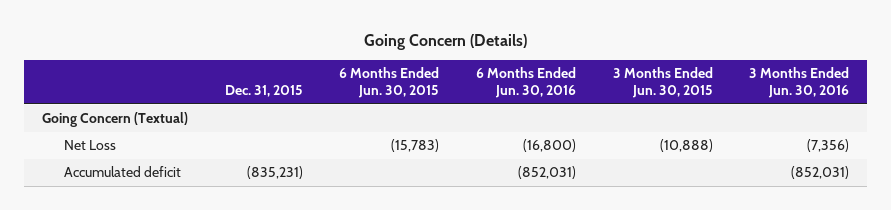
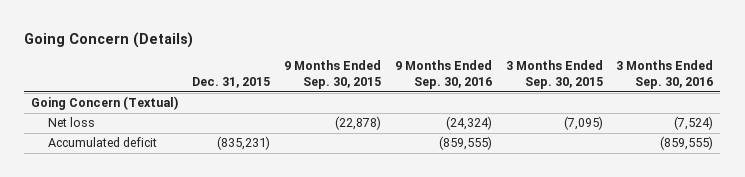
[339,67,440,99] 6 Months Ended Jun. 30, 2015 -> none
[475,67,576,99] 6 Months Ended Jun. 30, 2016 -> none
[612,67,713,99] 3 Months Ended Jun. 30, 2015 -> none
[749,67,850,99] 3 Months Ended Jun. 30, 2016 -> none
none -> [283,60,381,90] 9 Months Ended Sep. 30, 2015
none -> [394,60,492,90] 9 Months Ended Sep. 30, 2016
none -> [505,60,603,90] 3 Months Ended Sep. 30, 2015
none -> [616,60,714,90] 3 Months Ended Sep. 30, 2016
[63,140,116,151] Net Loss -> [47,117,95,128] Net loss

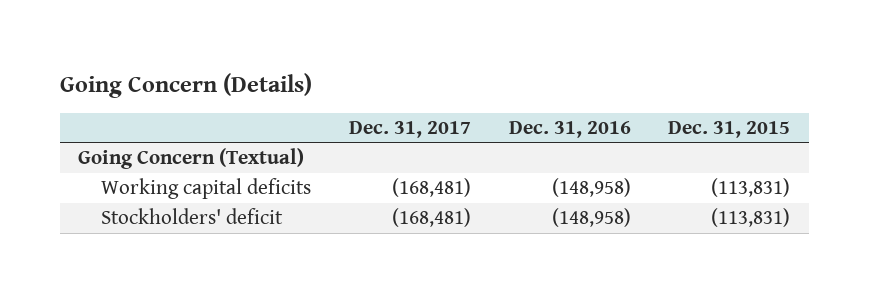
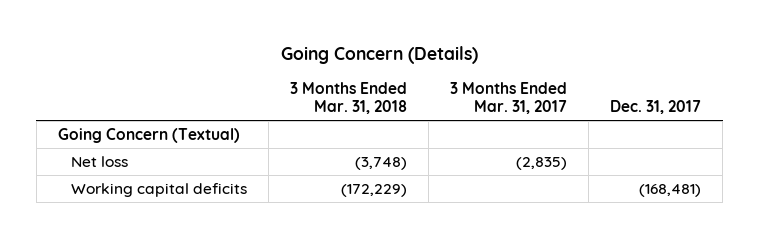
[508,120,631,138] Dec. 31, 2016 -> none
[668,120,791,138] Dec. 31, 2015 -> none
none -> [290,81,408,115] 3 Months Ended Mar. 31, 2018
none -> [450,81,568,115] 3 Months Ended Mar. 31, 2017
none -> [70,155,128,167] Net loss
[101,208,284,225] Stockholders' deficit -> none

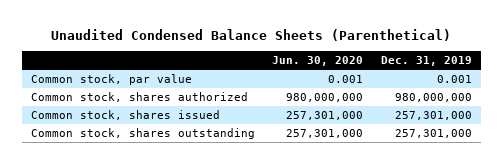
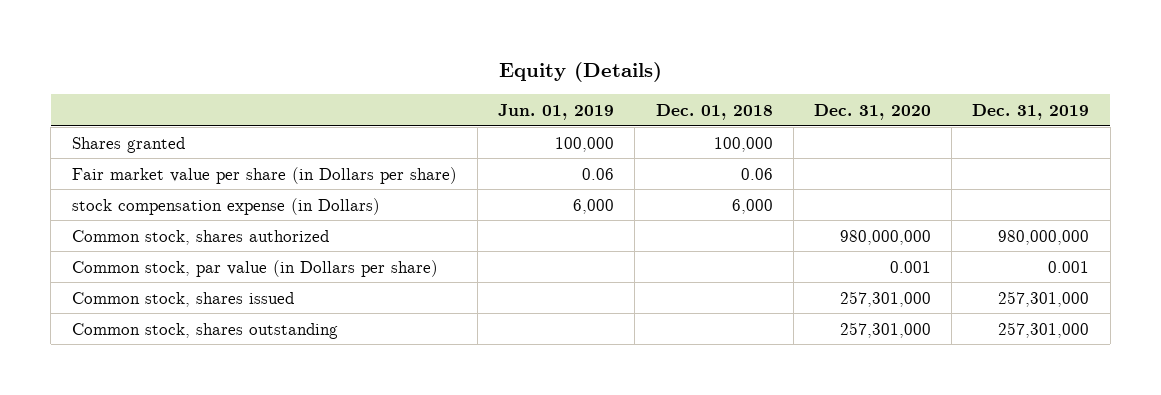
[51,28,452,41] Unaudited Condensed Balance Sheets (Parenthetical) -> [498,62,662,83] Equity (Details)
[272,56,364,67] Jun. 30, 2020 -> none
none -> [498,103,615,120] Jun. 01, 2019
none -> [655,103,773,120] Dec. 01, 2018
none -> [813,103,931,120] Dec. 31, 2020
[31,74,193,86] Common stock, par value -> none
none -> [71,136,185,153] Shares granted
none -> [71,166,457,184] Fair market value per share (in Dollars per share)
none -> [71,197,380,215] stock compensation expense (in Dollars)
none -> [71,259,438,277] Common stock, par value (in Dollars per share)

